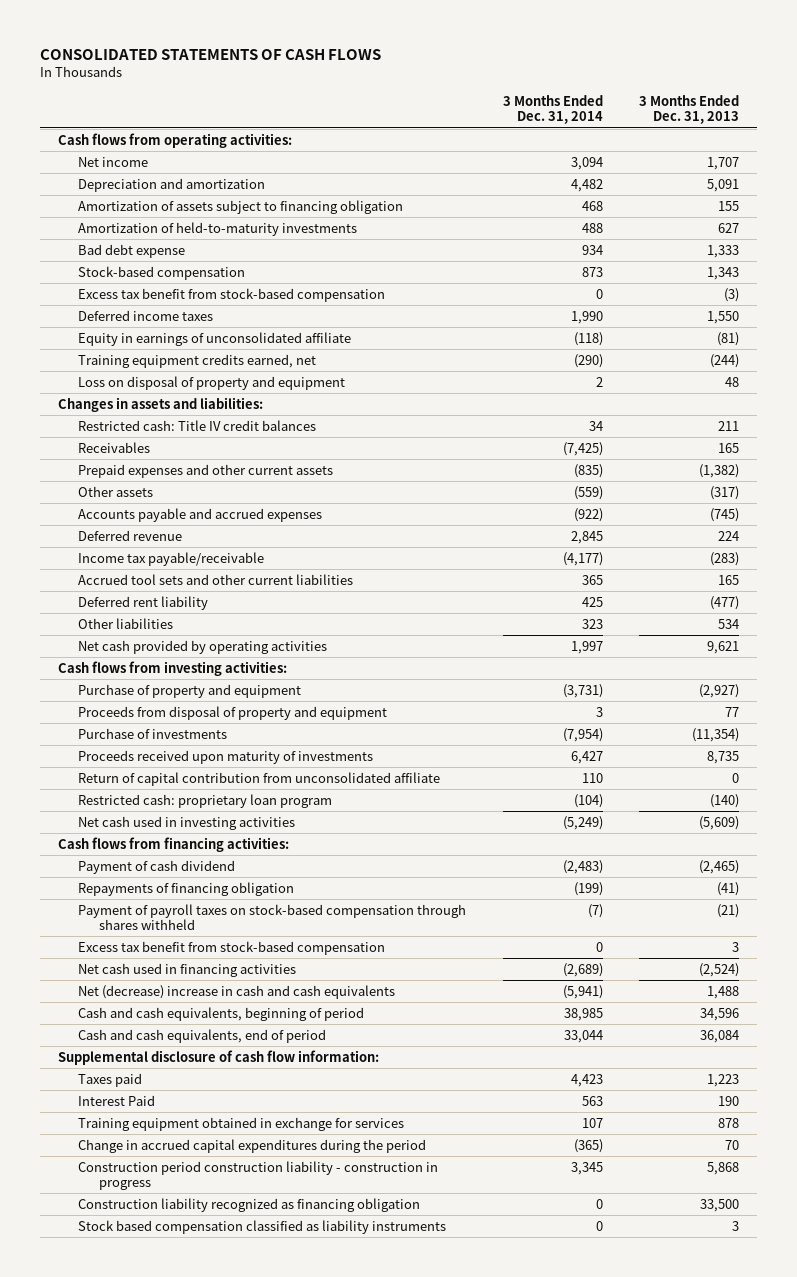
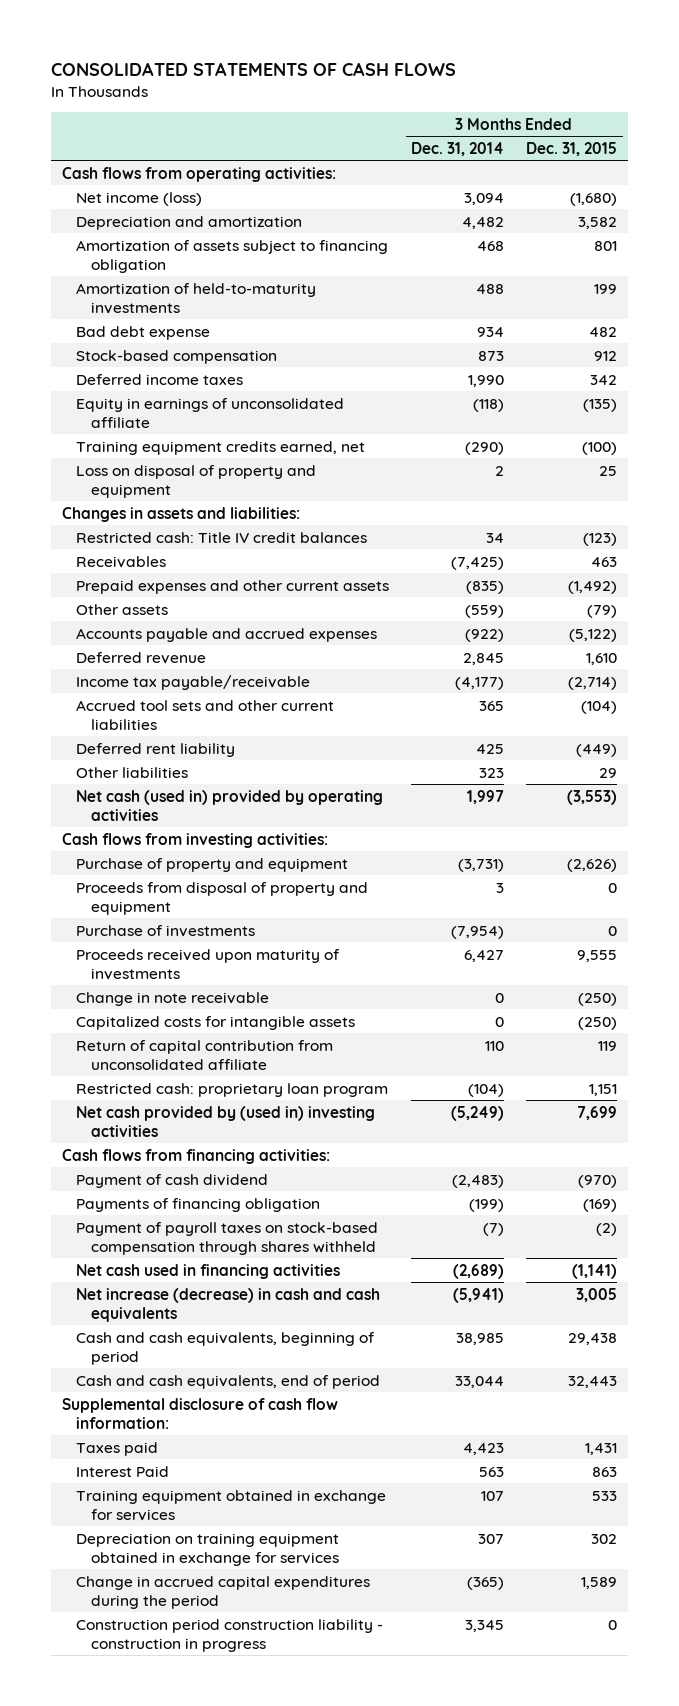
[639,94,740,125] 3 Months Ended Dec. 31, 2013 -> none
none -> [526,141,618,156] Dec. 31, 2015
[78,156,149,167] Net income -> [76,191,203,206] Net income (loss)
[78,287,386,302] Excess tax benefit from stock-based compensation -> none
[78,639,328,654] Net cash provided by operating activities -> [76,789,384,821] Net cash (used in) provided by operating activities
none -> [76,991,270,1006] Change in note receivable
none -> [76,1015,356,1030] Capitalized costs for intangible assets
[78,815,296,830] Net cash used in investing activities -> [76,1105,376,1137] Net cash provided by (used in) investing activities
[78,881,295,896] Repayments of financing obligation -> [76,1197,321,1212] Payments of financing obligation
[78,940,386,955] Excess tax benefit from stock-based compensation -> none
[78,984,396,999] Net (decrease) increase in cash and cash equivalents -> [76,1287,381,1322] Net increase (decrease) in cash and cash equivalents
none -> [76,1532,340,1566] Depreciation on training equipment obtained in exchange for services
[78,1197,421,1212] Construction liability recognized as financing obligation -> none
[78,1219,447,1234] Stock based compensation classified as liability instruments -> none

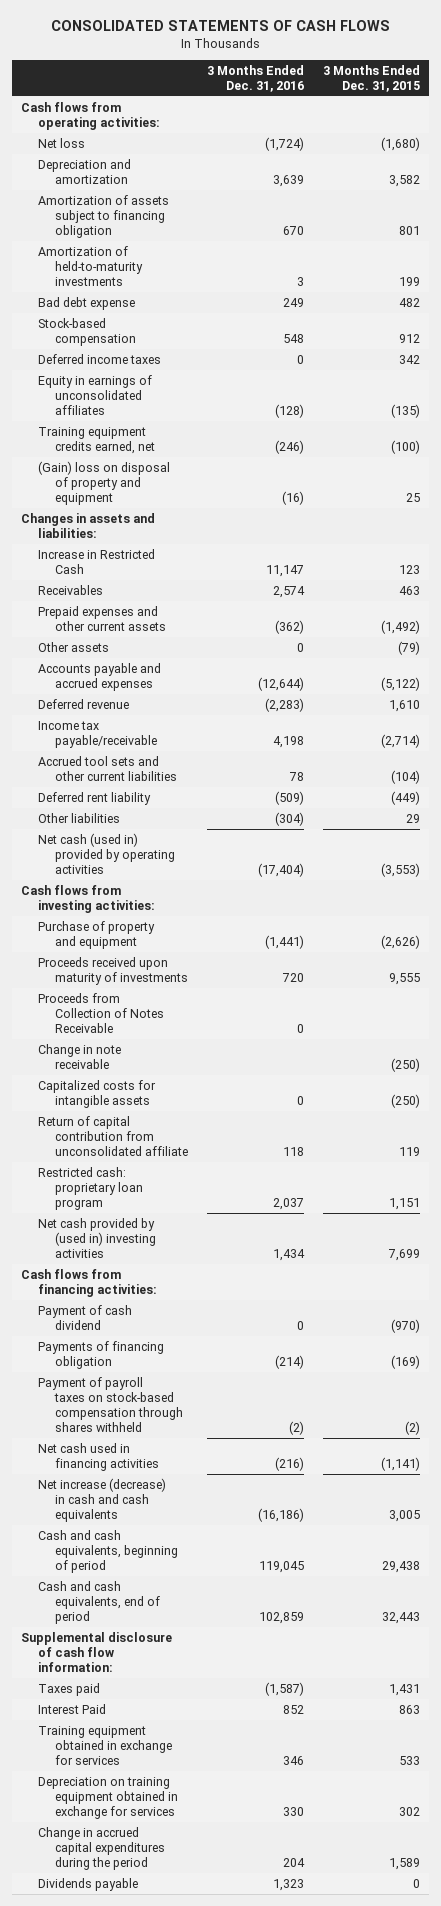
[411,141,505,156] Dec. 31, 2014 -> none
none -> [207,64,305,92] 3 Months Ended Dec. 31, 2016
[76,191,203,206] Net income (loss) -> [38,137,86,148] Net loss
[76,397,345,428] Equity in earnings of unconsolidated affiliate -> [38,374,153,415] Equity in earnings of unconsolidated affiliates
[76,464,317,498] Loss on disposal of property and equipment -> [38,460,171,505] (Gain) loss on disposal of property and equipment
[76,531,368,543] Restricted cash: Title IV credit balances -> none
none -> [38,548,156,574] Increase in Restricted Cash
[76,881,369,915] Proceeds from disposal of property and equipment -> none
[76,924,256,937] Purchase of investments -> none
none -> [38,992,165,1033] Proceeds from Collection of Notes Receivable
[76,1618,384,1652] Construction period construction liability - construction in progress -> none
none -> [38,1877,139,1891] Dividends payable

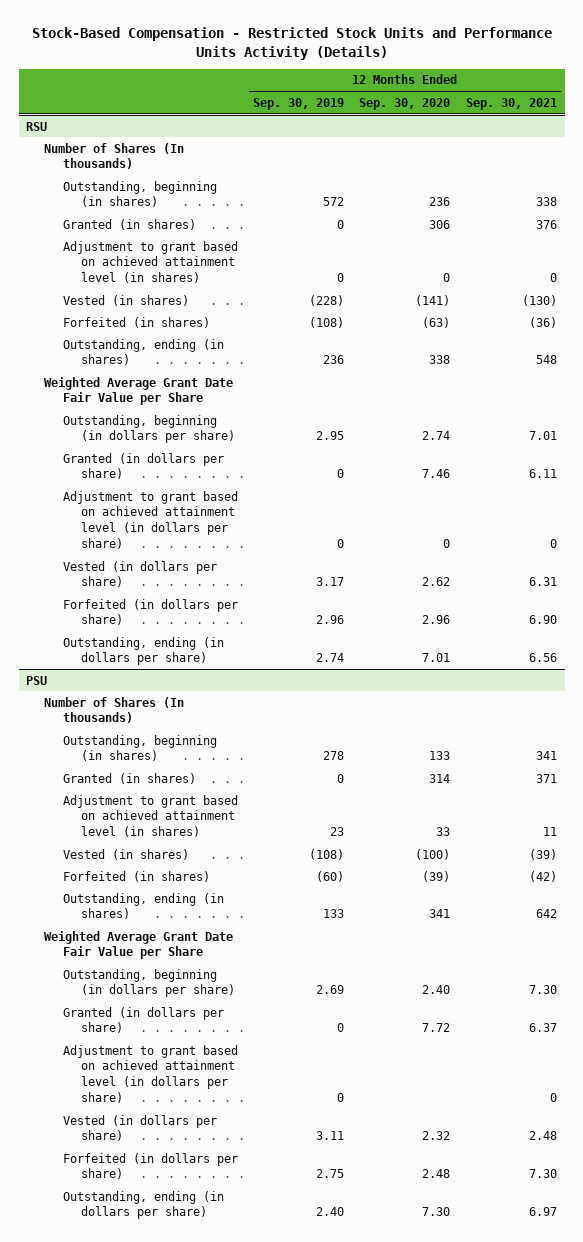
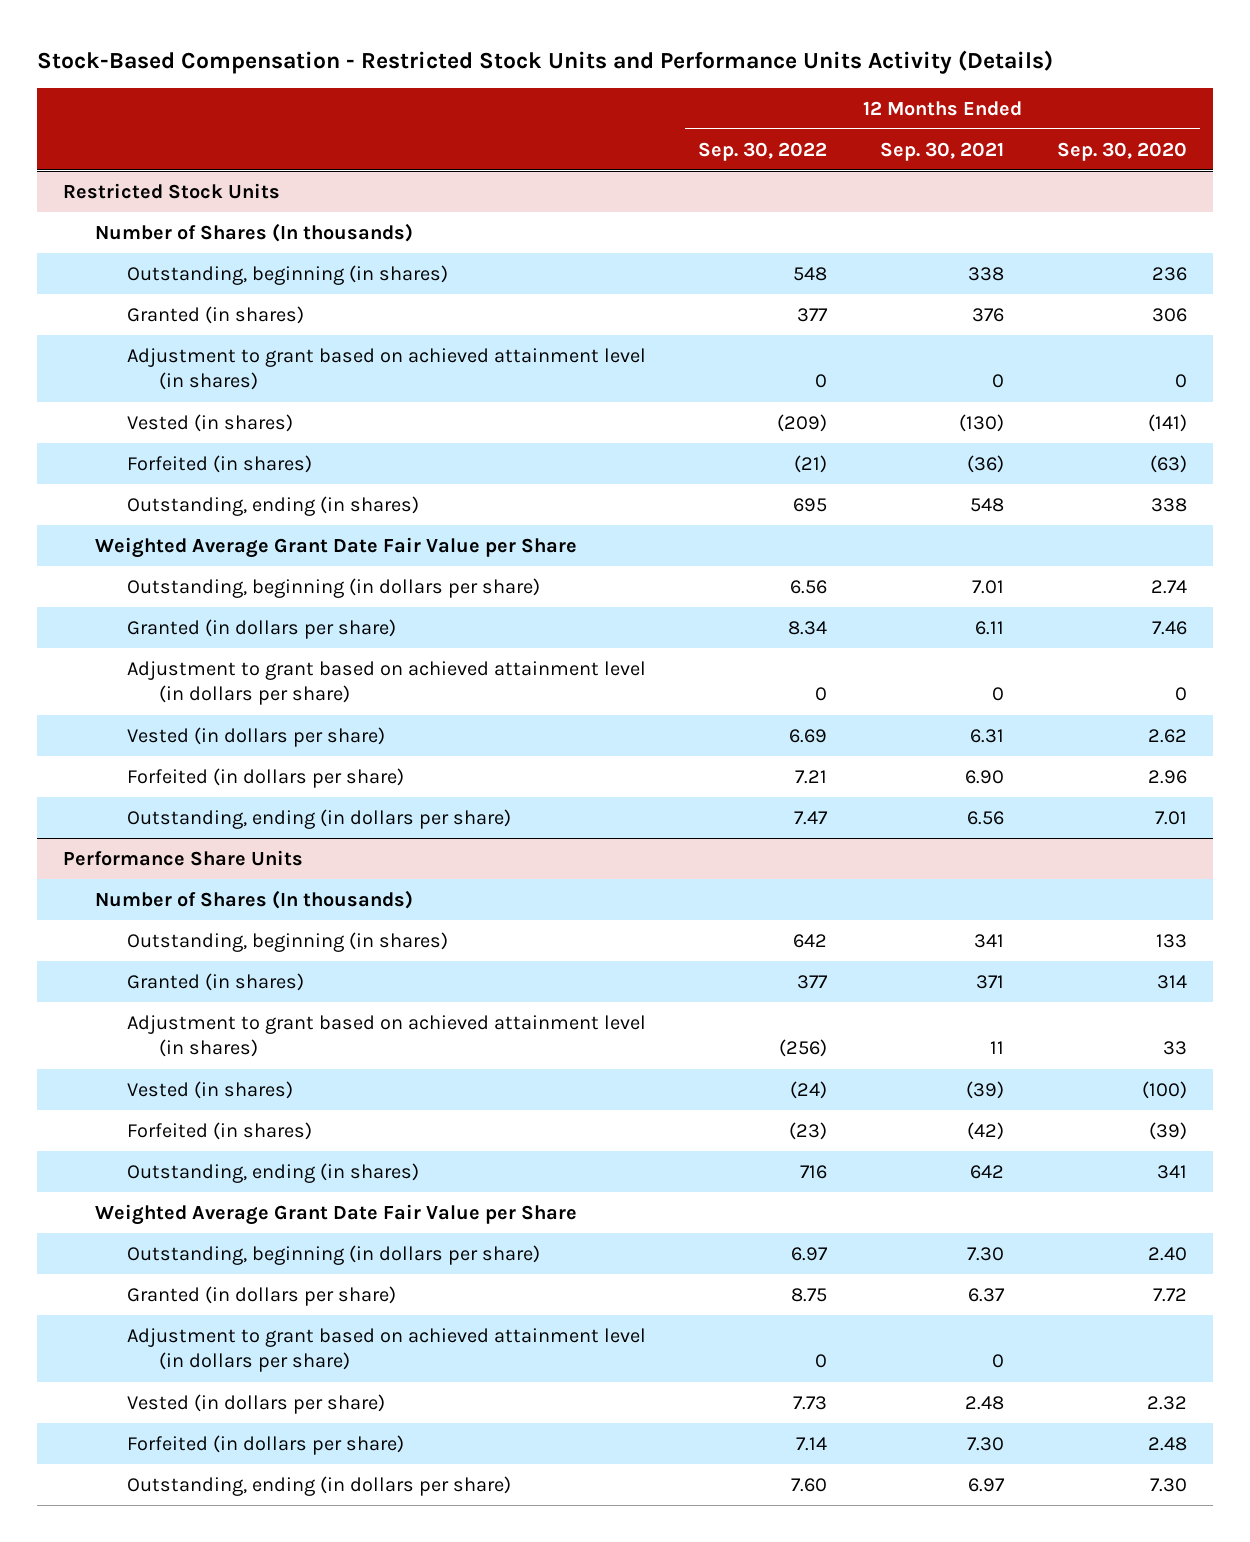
[253,97,345,110] Sep. 30, 2019 -> none
none -> [698,141,828,161] Sep. 30, 2022
[26,121,48,131] RSU -> [63,182,281,199] Restricted Stock Units
[26,675,48,685] PSU -> [63,849,304,866] Performance Share Units

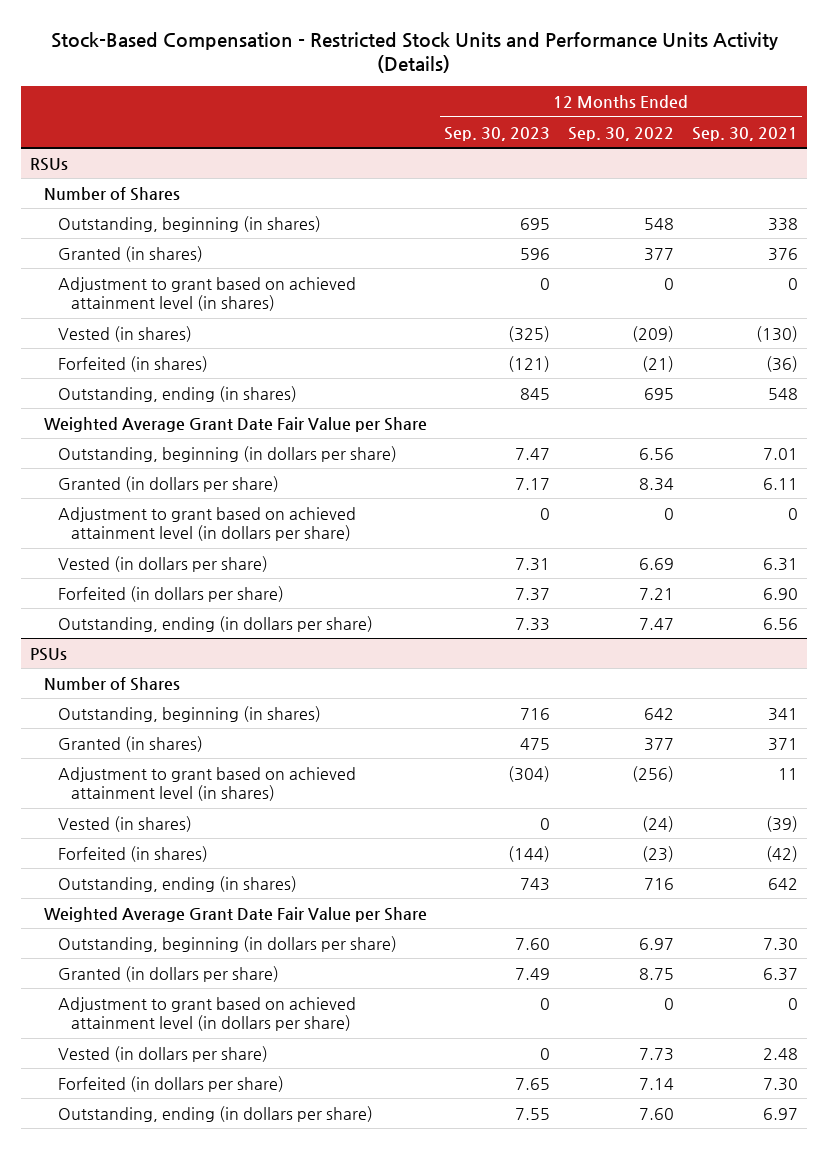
[1056,141,1187,161] Sep. 30, 2020 -> none
none -> [444,126,551,141] Sep. 30, 2023
[63,182,281,199] Restricted Stock Units -> [29,157,68,171] RSUs
[94,222,413,242] Number of Shares (In thousands) -> [43,186,180,201] Number of Shares
[63,849,304,866] Performance Share Units -> [29,647,67,661] PSUs
[94,889,413,909] Number of Shares (In thousands) -> [43,676,180,691] Number of Shares

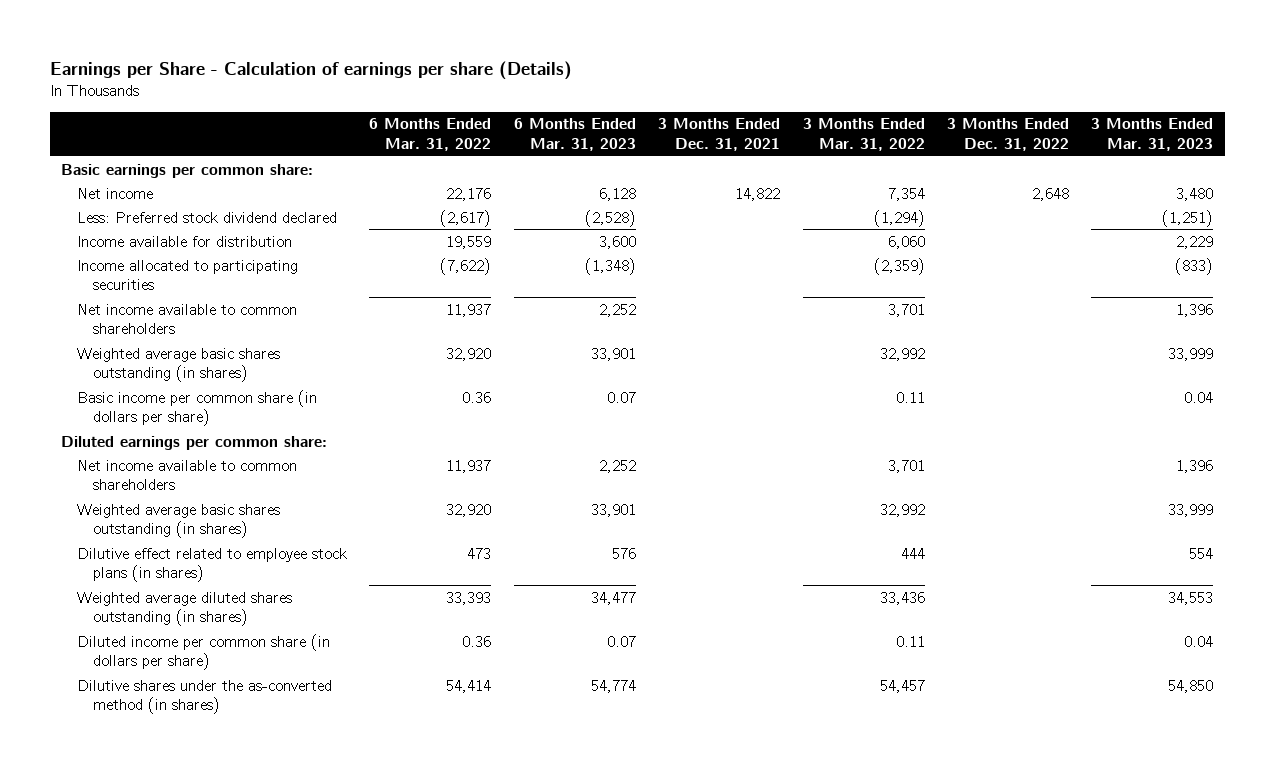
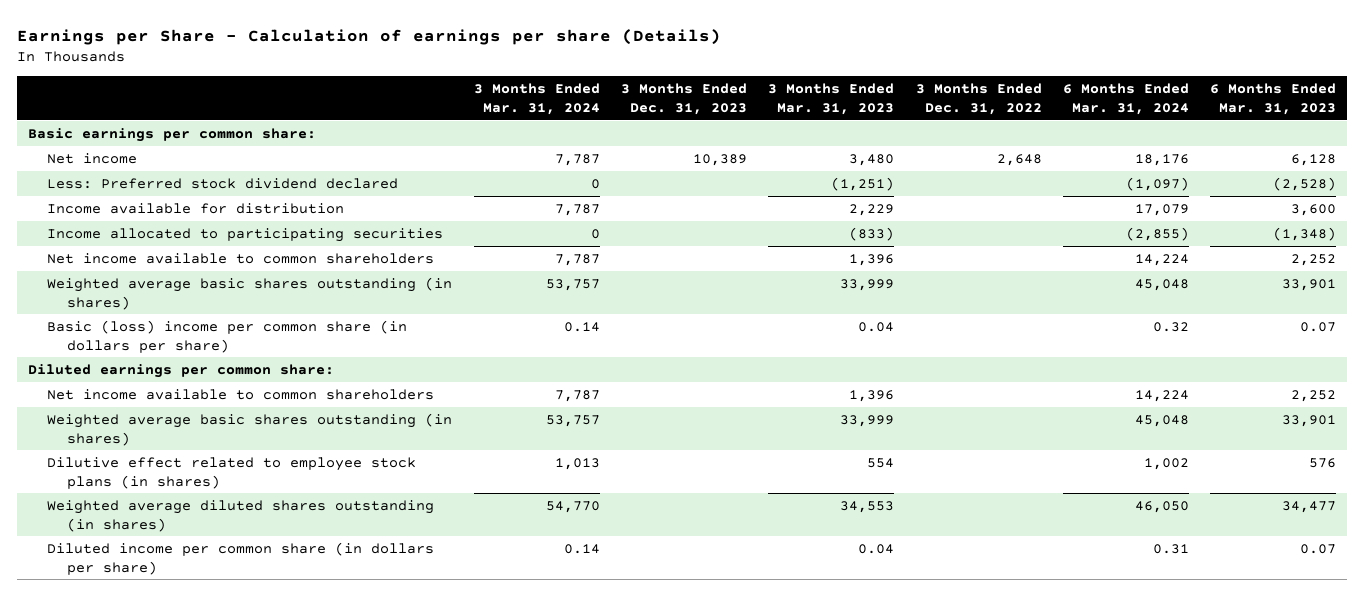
[369,118,492,151] 6 Months Ended Mar. 31, 2022 -> none
[658,118,781,151] 3 Months Ended Dec. 31, 2021 -> none
[802,118,925,151] 3 Months Ended Mar. 31, 2022 -> none
none -> [473,83,600,115] 3 Months Ended Mar. 31, 2024
none -> [620,83,747,115] 3 Months Ended Dec. 31, 2023
none -> [1063,83,1190,115] 6 Months Ended Mar. 31, 2024
[77,389,318,427] Basic income per common share (in dollars per share) -> [47,319,408,353] Basic (loss) income per common share (in dollars per share)
[77,679,333,715] Dilutive shares under the as-converted method (in shares) -> none

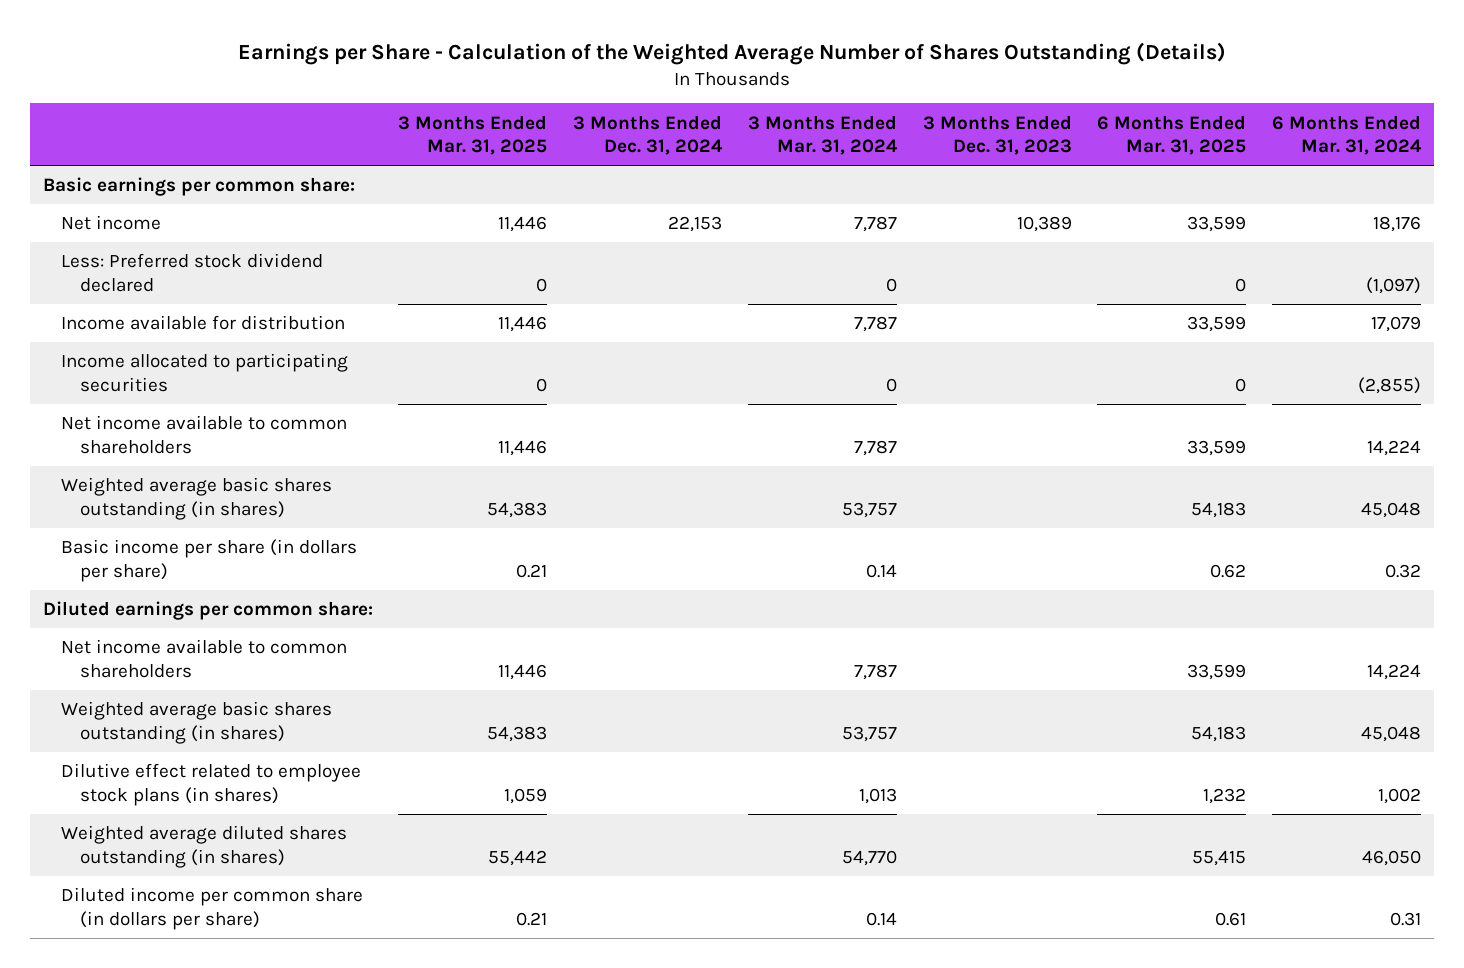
[17,28,722,45] Earnings per Share - Calculation of earnings per share (Details) -> [237,42,1226,66] Earnings per Share - Calculation of the Weighted Average Number of Shares Outstanding (Details)
[768,83,895,115] 3 Months Ended Mar. 31, 2023 -> none
[915,83,1042,115] 3 Months Ended Dec. 31, 2022 -> none
[1210,83,1337,115] 6 Months Ended Mar. 31, 2023 -> none
none -> [398,114,548,156] 3 Months Ended Mar. 31, 2025
none -> [573,114,724,156] 3 Months Ended Dec. 31, 2024
none -> [1097,114,1247,156] 6 Months Ended Mar. 31, 2025
[47,319,408,353] Basic (loss) income per common share (in dollars per share) -> [61,539,358,582] Basic income per share (in dollars per share)

